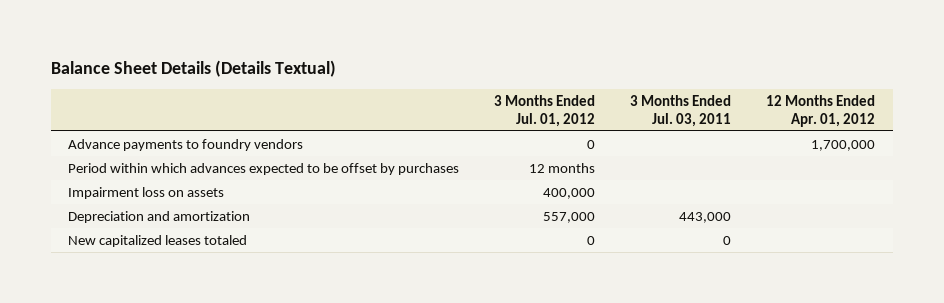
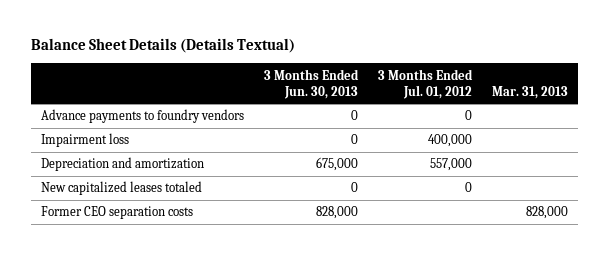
[630,95,732,127] 3 Months Ended Jul. 03, 2011 -> none
[766,95,876,127] 12 Months Ended Apr. 01, 2012 -> none
none -> [263,68,359,99] 3 Months Ended Jun. 30, 2013
none -> [491,85,568,99] Mar. 31, 2013
[68,162,460,175] Period within which advances expected to be offset by purchases -> none
[68,186,225,199] Impairment loss on assets -> [40,133,129,148] Impairment loss
none -> [40,206,193,220] Former CEO separation costs

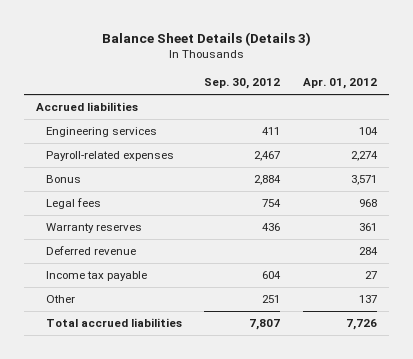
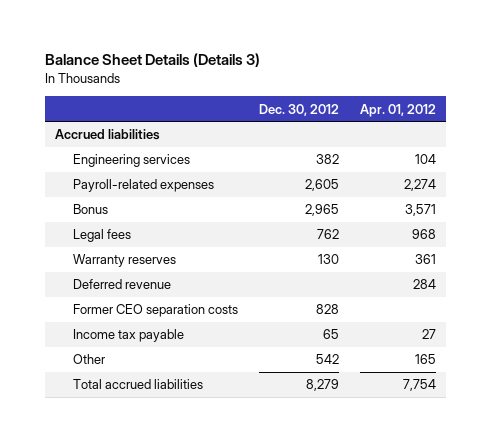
[204,78,281,90] Sep. 30, 2012 -> none
none -> [258,103,339,116] Dec. 30, 2012
none -> [72,304,238,318] Former CEO separation costs
[359,295,378,304] 137 -> [414,354,436,365] 165
[346,319,378,331] 7,726 -> [402,379,436,392] 7,754

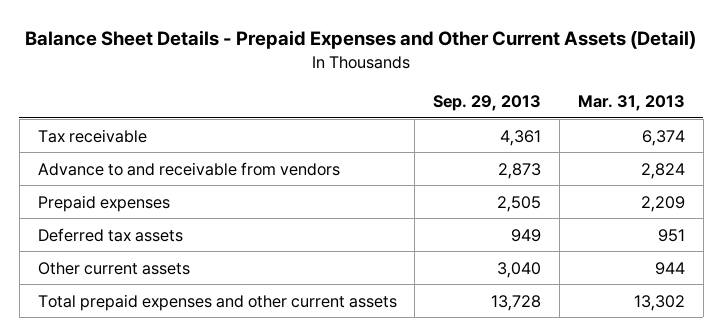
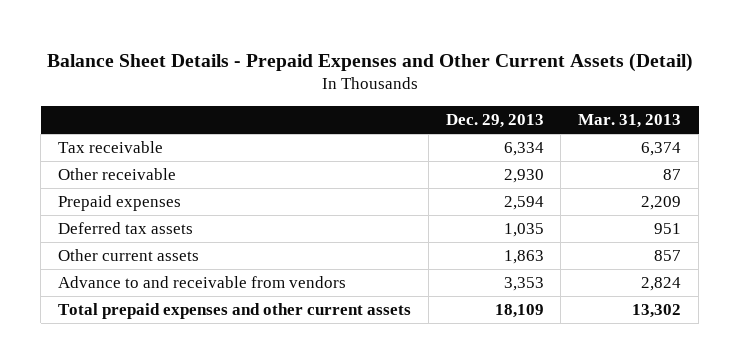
[433,95,542,112] Sep. 29, 2013 -> none
none -> [445,114,544,129] Dec. 29, 2013
none -> [57,168,176,181] Other receivable
[654,261,685,275] 944 -> [654,250,682,262] 857
[37,161,340,176] Advance to and receivable from vendors -> [57,276,346,289] Advance to and receivable from vendors

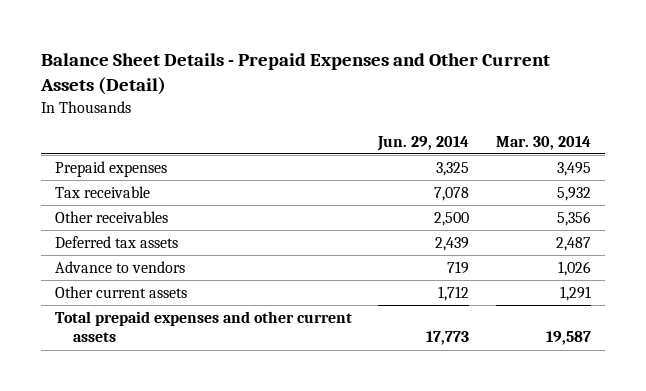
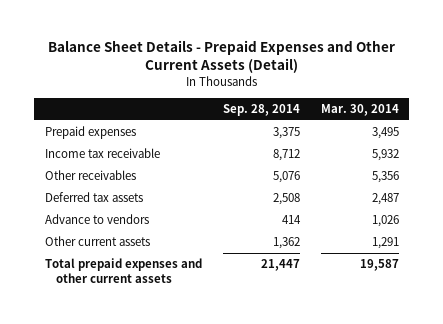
[377,135,470,151] Jun. 29, 2014 -> none
none -> [222,104,300,117] Sep. 28, 2014
[54,186,150,199] Tax receivable -> [44,148,160,159] Income tax receivable

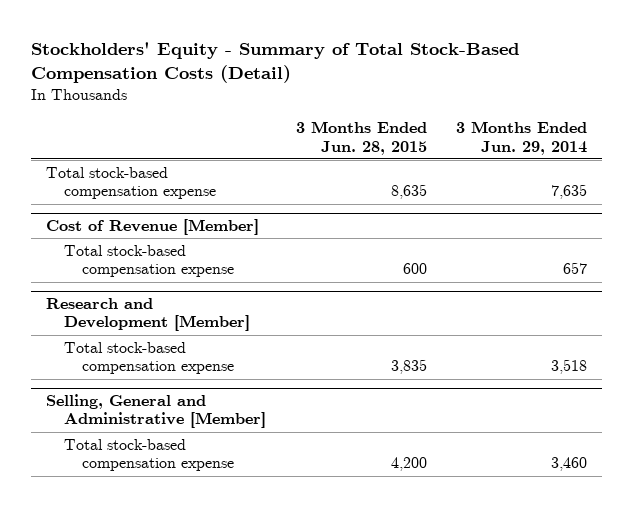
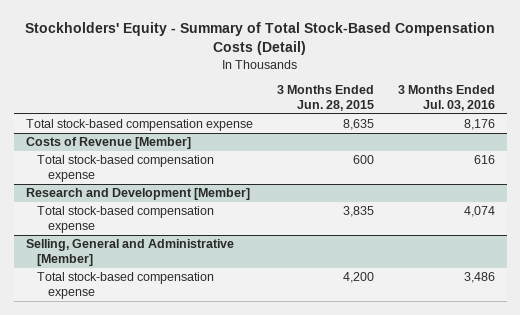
[455,121,587,155] 3 Months Ended Jun. 29, 2014 -> none
none -> [397,85,495,111] 3 Months Ended Jul. 03, 2016
[46,219,260,236] Cost of Revenue [Member] -> [25,137,191,150] Costs of Revenue [Member]

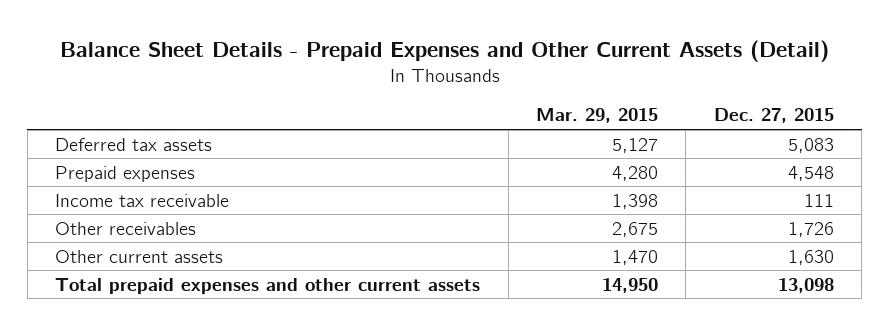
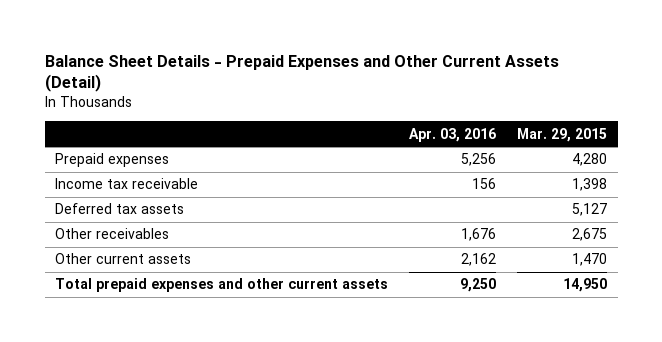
[713,108,834,124] Dec. 27, 2015 -> none
none -> [409,127,497,142] Apr. 03, 2016
[55,137,213,151] Deferred tax assets -> [55,203,185,215] Deferred tax assets

